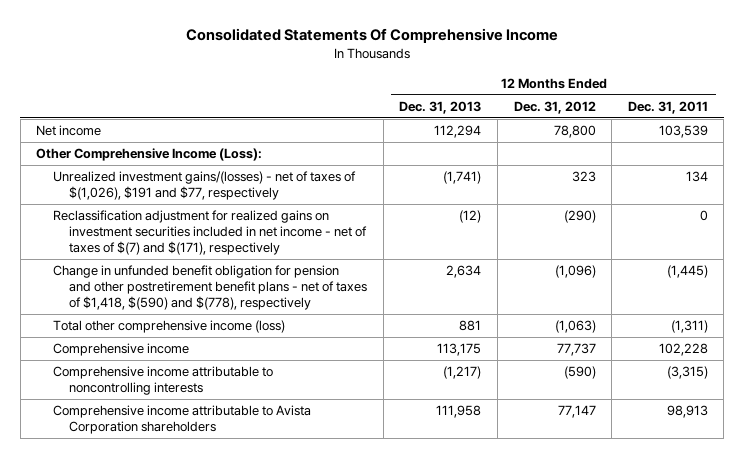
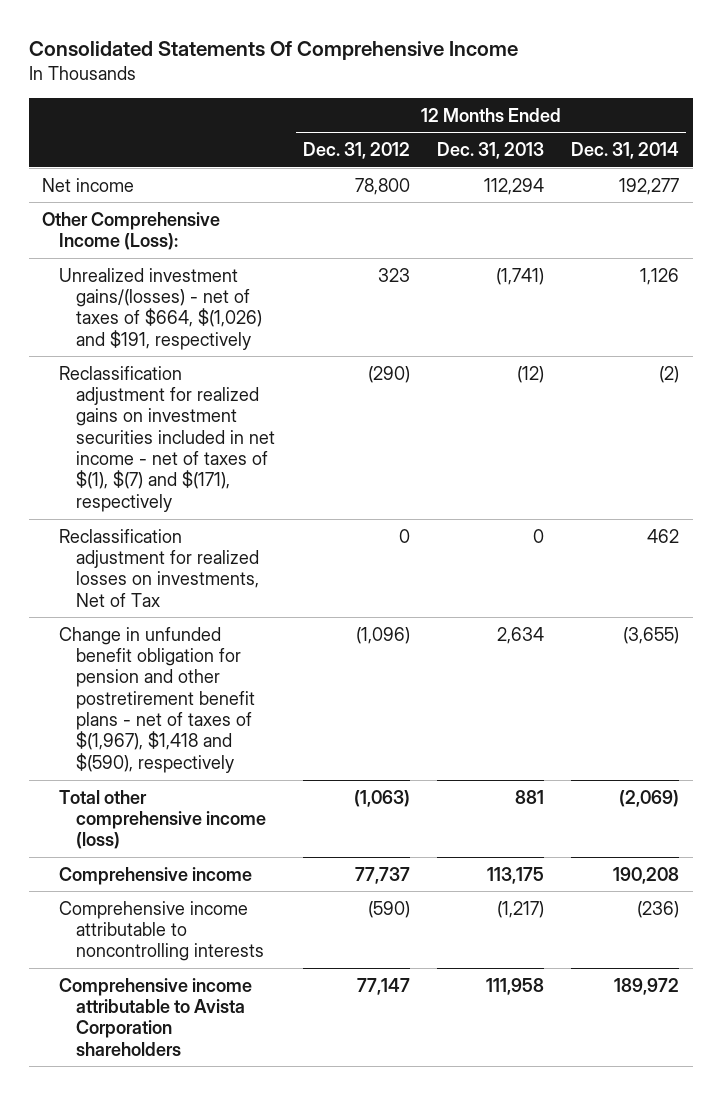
[627,100,708,114] Dec. 31, 2011 -> none
none -> [571,141,680,159] Dec. 31, 2014
[52,171,356,201] Unrealized investment gains/(losses) - net of taxes of $(1,026), $191 and $77, respectively -> [59,267,263,350] Unrealized investment gains/(losses) - net of taxes of $664, $(1,026) and $191, respectively
[52,210,368,256] Reclassification adjustment for realized gains on investment securities included in net income - net of taxes of $(7) and $(171), respectively -> [59,365,276,512] Reclassification adjustment for realized gains on investment securities included in net income - net of taxes of $(1), $(7) and $(171), respectively
none -> [59,528,260,607] Reclassification adjustment for realized losses on investments, Net of Tax
[52,265,368,311] Change in unfunded benefit obligation for pension and other postretirement benefit plans - net of taxes of $1,418, $(590) and $(778), respectively -> [59,626,256,773] Change in unfunded benefit obligation for pension and other postretirement benefit plans - net of taxes of $(1,967), $1,418 and $(590), respectively

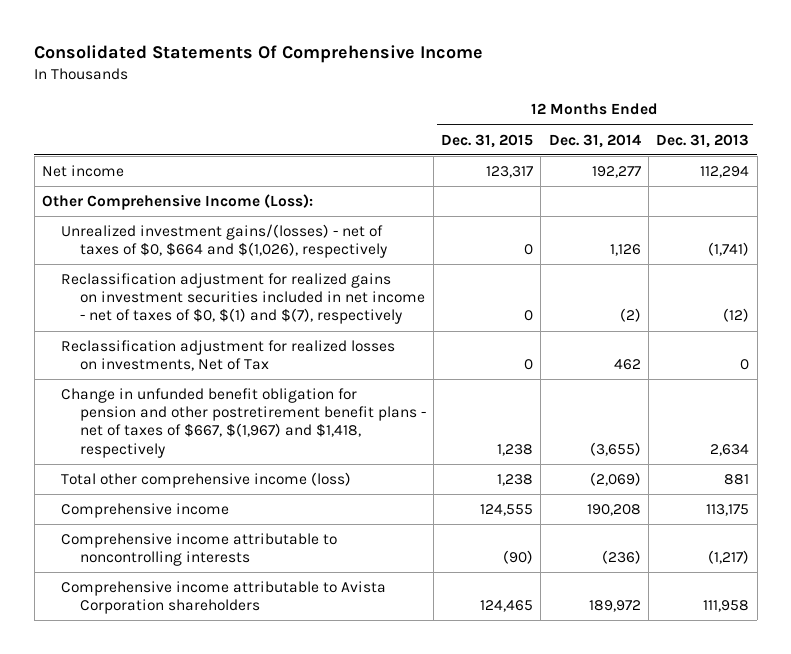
[302,141,410,159] Dec. 31, 2012 -> none
none -> [441,133,534,148] Dec. 31, 2015
[59,267,263,350] Unrealized investment gains/(losses) - net of taxes of $664, $(1,026) and $191, respectively -> [60,223,387,259] Unrealized investment gains/(losses) - net of taxes of $0, $664 and $(1,026), respectively
[59,365,276,512] Reclassification adjustment for realized gains on investment securities included in net income - net of taxes of $(1), $(7) and $(171), respectively -> [60,272,425,325] Reclassification adjustment for realized gains on investment securities included in net income - net of taxes of $0, $(1) and $(7), respectively
[59,626,256,773] Change in unfunded benefit obligation for pension and other postretirement benefit plans - net of taxes of $(1,967), $1,418 and $(590), respectively -> [60,387,426,458] Change in unfunded benefit obligation for pension and other postretirement benefit plans - net of taxes of $667, $(1,967) and $1,418, respectively

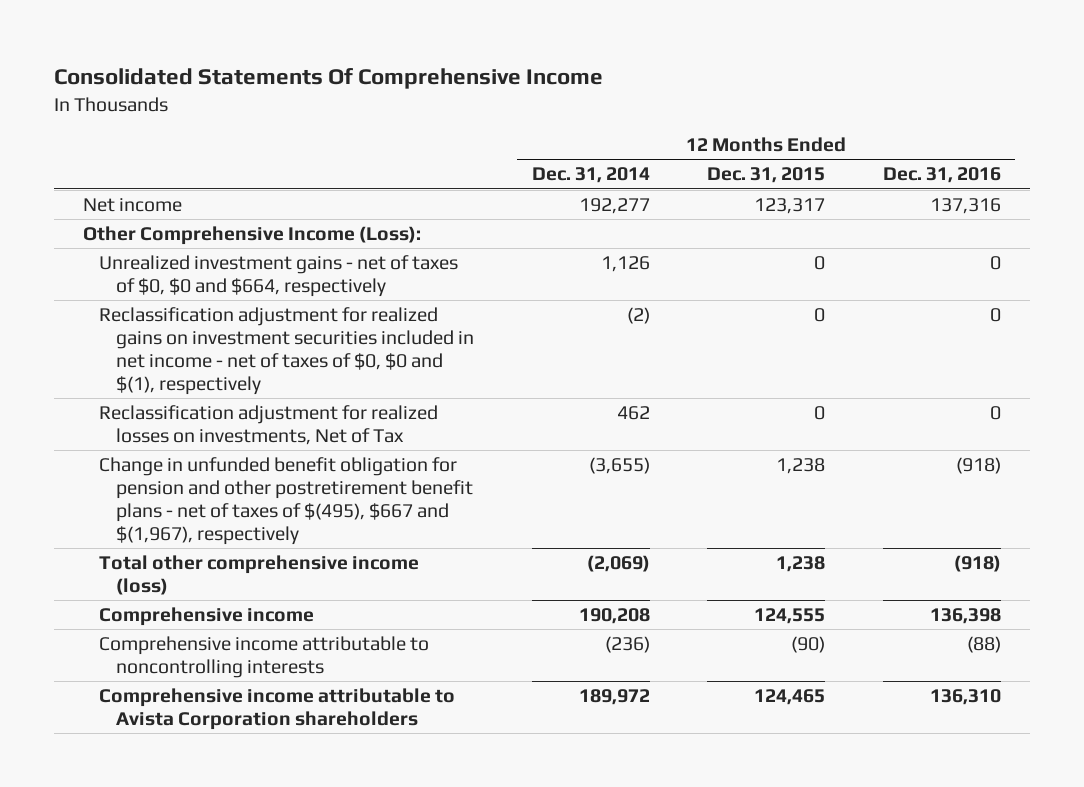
[656,133,750,148] Dec. 31, 2013 -> none
none -> [882,167,1001,184] Dec. 31, 2016
[60,223,387,259] Unrealized investment gains/(losses) - net of taxes of $0, $664 and $(1,026), respectively -> [99,254,459,297] Unrealized investment gains - net of taxes of $0, $0 and $664, respectively
[60,272,425,325] Reclassification adjustment for realized gains on investment securities included in net income - net of taxes of $0, $(1) and $(7), respectively -> [99,306,474,395] Reclassification adjustment for realized gains on investment securities included in net income - net of taxes of $0, $0 and $(1), respectively
[60,387,426,458] Change in unfunded benefit obligation for pension and other postretirement benefit plans - net of taxes of $667, $(1,967) and $1,418, respectively -> [99,456,473,545] Change in unfunded benefit obligation for pension and other postretirement benefit plans - net of taxes of $(495), $667 and $(1,967), respectively

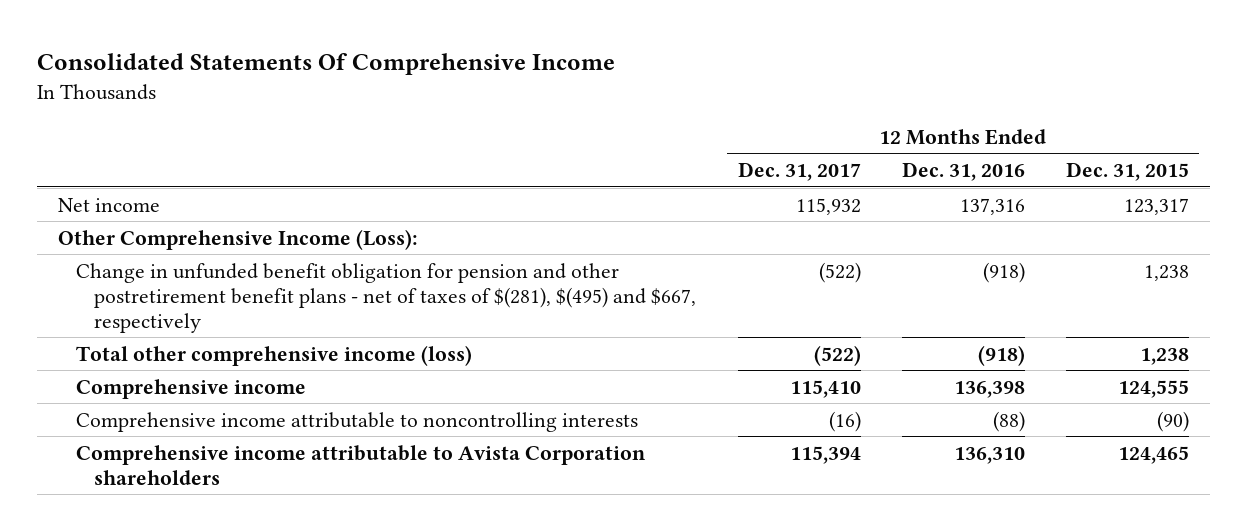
[531,167,650,184] Dec. 31, 2014 -> none
none -> [737,162,861,182] Dec. 31, 2017
[99,254,459,297] Unrealized investment gains - net of taxes of $0, $0 and $664, respectively -> none
[99,306,474,395] Reclassification adjustment for realized gains on investment securities included in net income - net of taxes of $0, $0 and $(1), respectively -> none
[99,404,439,445] Reclassification adjustment for realized losses on investments, Net of Tax -> none
[99,456,473,545] Change in unfunded benefit obligation for pension and other postretirement benefit plans - net of taxes of $(495), $667 and $(1,967), respectively -> [76,262,697,333] Change in unfunded benefit obligation for pension and other postretirement benefit plans - net of taxes of $(281), $(495) and $667, respectively

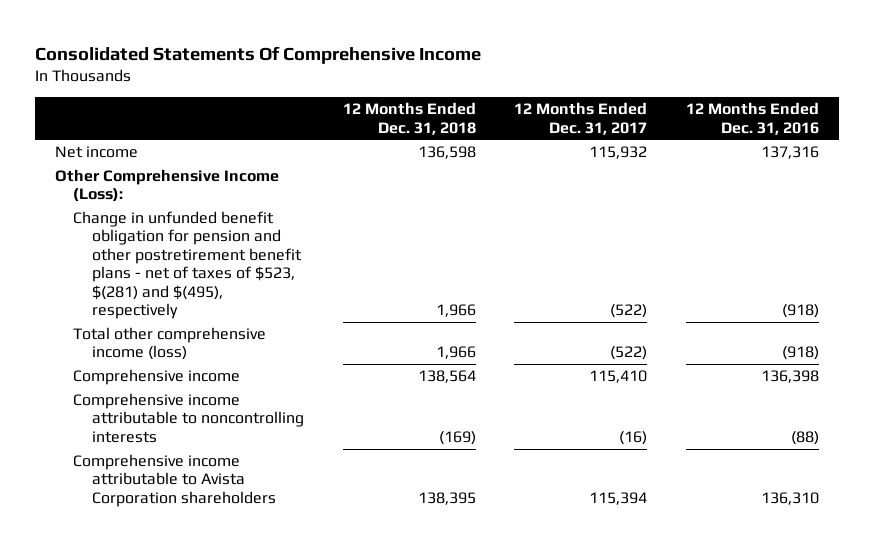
[1065,162,1189,182] Dec. 31, 2015 -> none
none -> [342,102,476,135] 12 Months Ended Dec. 31, 2018
[76,262,697,333] Change in unfunded benefit obligation for pension and other postretirement benefit plans - net of taxes of $(281), $(495) and $667, respectively -> [73,211,302,320] Change in unfunded benefit obligation for pension and other postretirement benefit plans - net of taxes of $523, $(281) and $(495), respectively

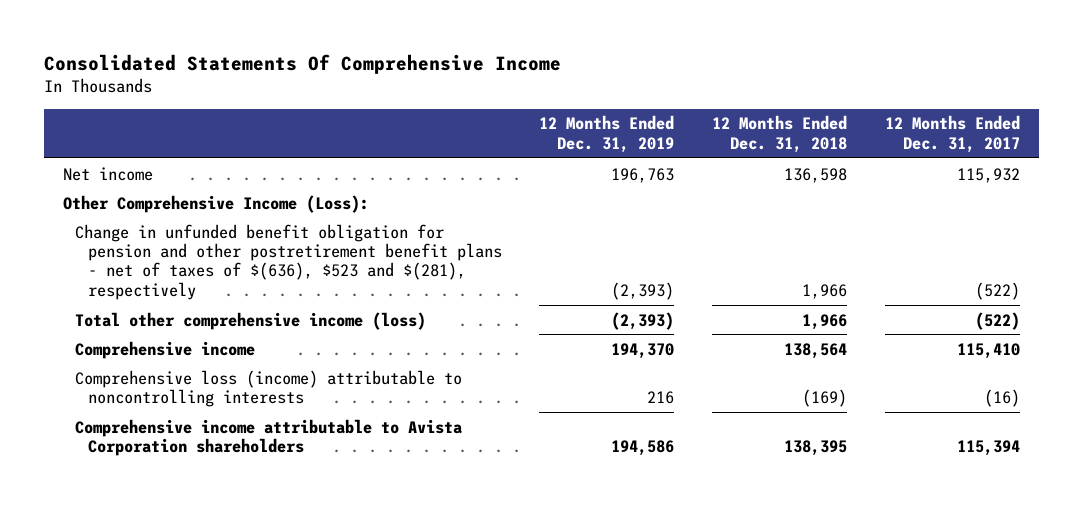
[686,102,820,135] 12 Months Ended Dec. 31, 2016 -> none
none -> [539,115,675,153] 12 Months Ended Dec. 31, 2019
[73,211,302,320] Change in unfunded benefit obligation for pension and other postretirement benefit plans - net of taxes of $523, $(281) and $(495), respectively -> [75,223,502,300] Change in unfunded benefit obligation for pension and other postretirement benefit plans - net of taxes of $(636), $523 and $(281), respectively
[73,393,304,443] Comprehensive income attributable to noncontrolling interests -> [75,369,463,407] Comprehensive loss (income) attributable to noncontrolling interests

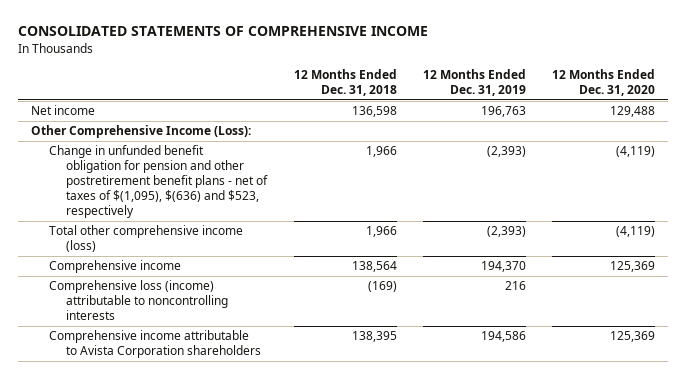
[44,53,562,74] Consolidated Statements Of Comprehensive Income -> [17,26,428,37] CONSOLIDATED STATEMENTS OF COMPREHENSIVE INCOME
[885,115,1021,153] 12 Months Ended Dec. 31, 2017 -> none
none -> [551,68,655,96] 12 Months Ended Dec. 31, 2020
[75,223,502,300] Change in unfunded benefit obligation for pension and other postretirement benefit plans - net of taxes of $(636), $523 and $(281), respectively -> [48,145,269,219] Change in unfunded benefit obligation for pension and other postretirement benefit plans - net of taxes of $(1,095), $(636) and $523, respectively

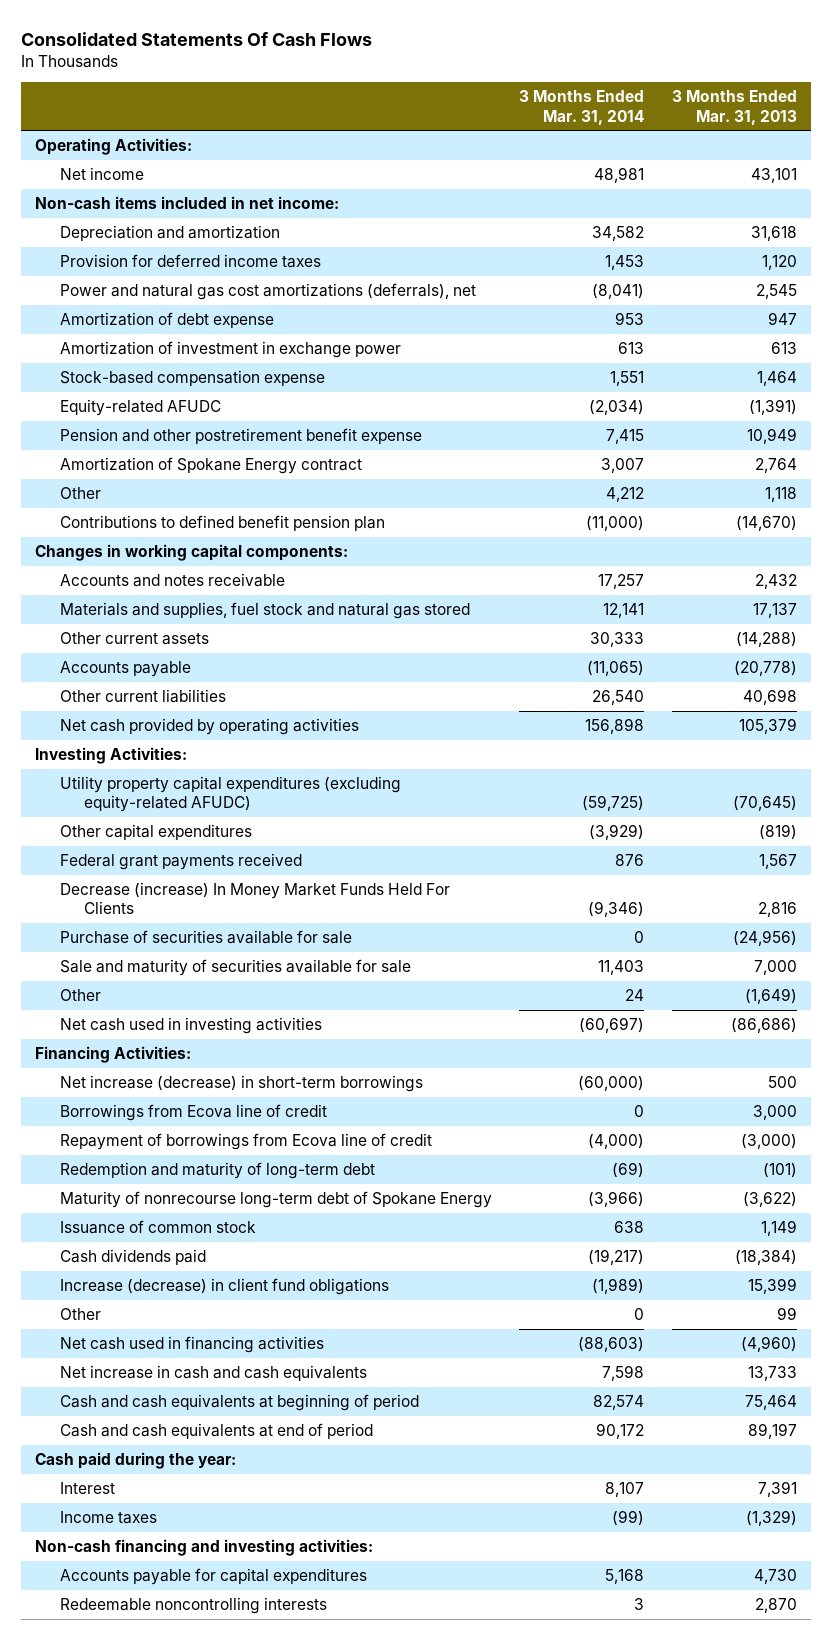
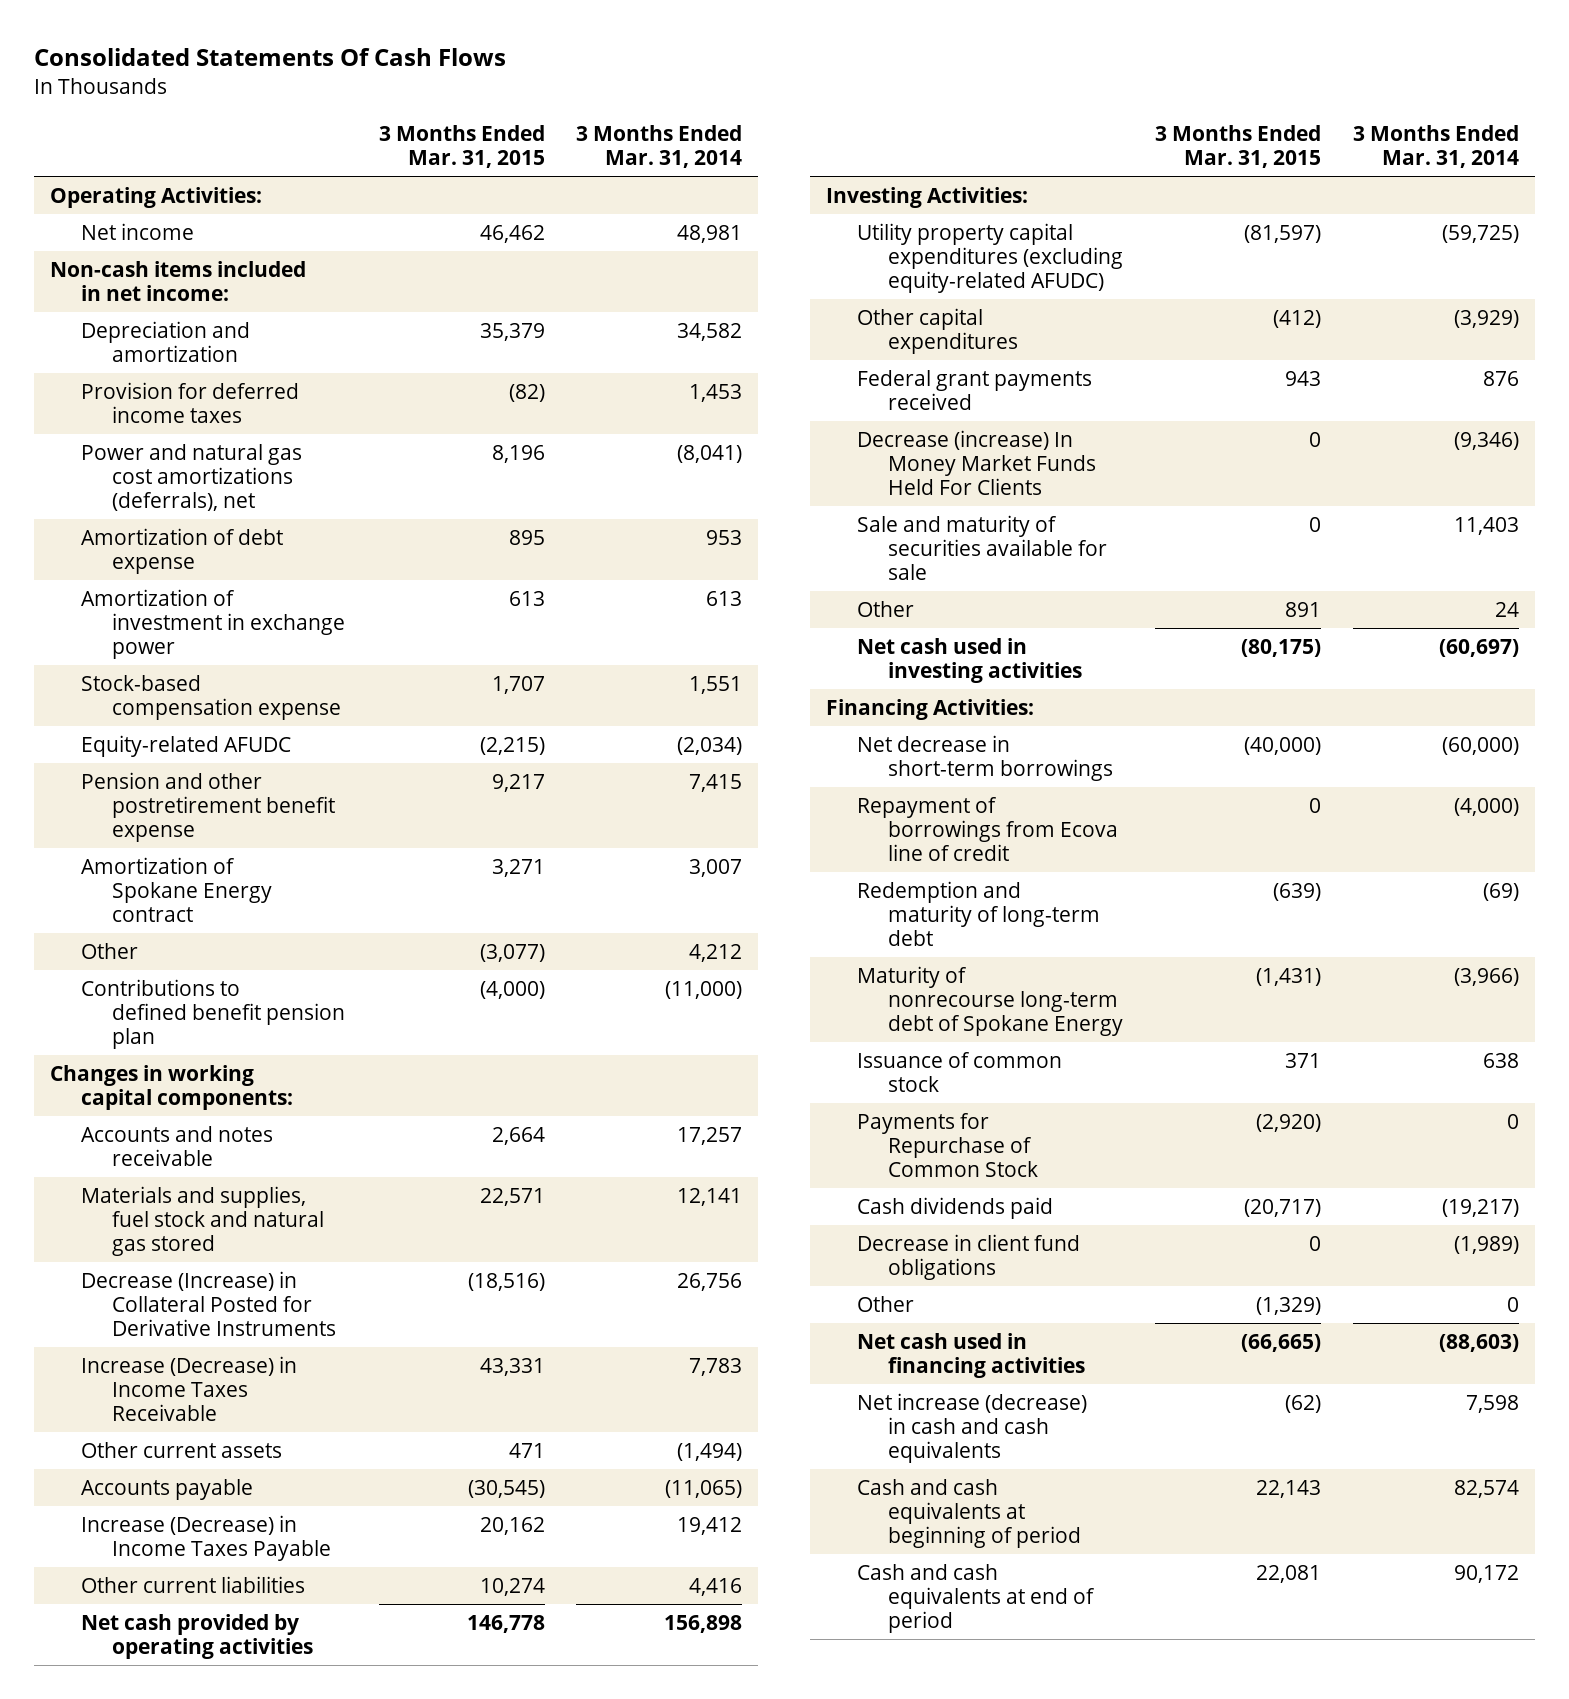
[672,90,798,125] 3 Months Ended Mar. 31, 2013 -> none
none -> [378,124,545,168] 3 Months Ended Mar. 31, 2015
none -> [80,1271,337,1336] Decrease (Increase) in Collateral Posted for Derivative Instruments
none -> [80,1356,297,1421] Increase (Decrease) in Income Taxes Receivable
[590,632,645,648] 30,333 -> [677,1443,743,1462] (1,494)
none -> [80,1515,332,1562] Increase (Decrease) in Income Taxes Payable
[592,690,645,706] 26,540 -> [689,1578,743,1597] 4,416
[59,930,352,945] Purchase of securities available for sale -> none
[59,1104,327,1122] Borrowings from Ecova line of credit -> none
[59,1075,423,1093] Net increase (decrease) in short-term borrowings -> [857,735,1114,782] Net decrease in short-term borrowings
none -> [857,1113,1039,1177] Payments for Repurchase of Common Stock
[59,1278,389,1296] Increase (decrease) in client fund obligations -> [857,1234,1081,1281] Decrease in client fund obligations
[59,1365,367,1382] Net increase in cash and cash equivalents -> [857,1393,1088,1463] Net increase (decrease) in cash and cash equivalents
[35,1452,237,1470] Cash paid during the year: -> none
[59,1482,115,1495] Interest -> none
[59,1511,157,1525] Income taxes -> none
[35,1539,374,1557] Non-cash financing and investing activities: -> none
[59,1568,367,1586] Accounts payable for capital expenditures -> none
[59,1597,327,1615] Redeemable noncontrolling interests -> none

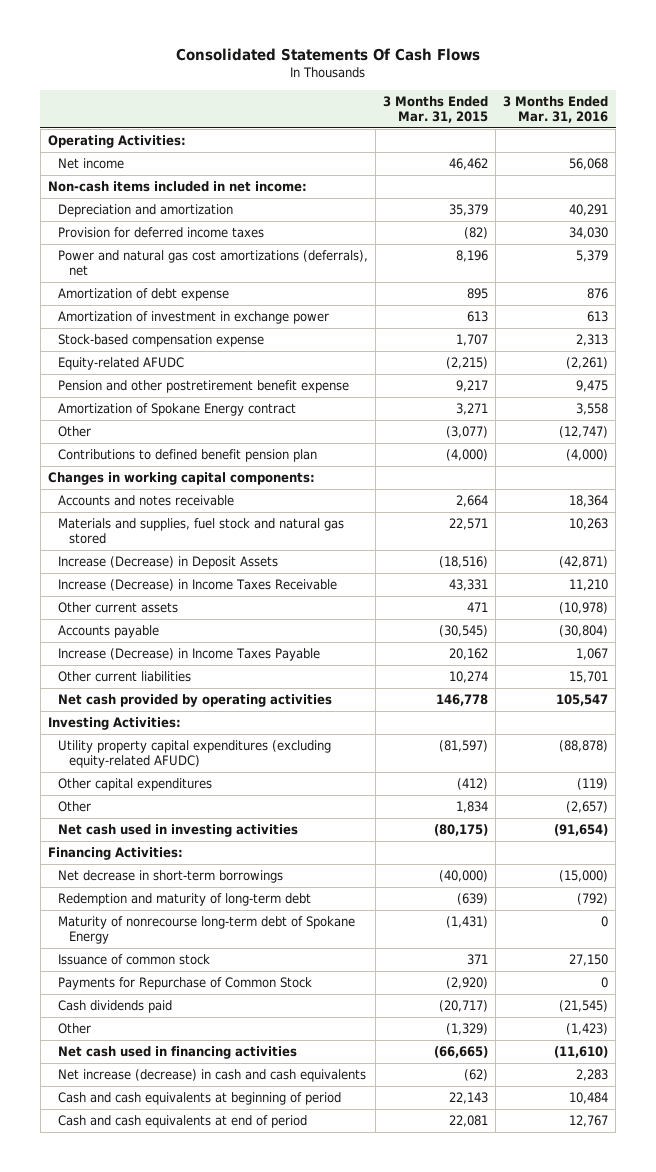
[576,124,743,168] 3 Months Ended Mar. 31, 2014 -> none
none -> [503,95,609,124] 3 Months Ended Mar. 31, 2016
[80,1271,337,1336] Decrease (Increase) in Collateral Posted for Derivative Instruments -> [58,555,279,569] Increase (Decrease) in Deposit Assets
[857,370,1093,411] Federal grant payments received -> none
[857,430,1097,495] Decrease (increase) In Money Market Funds Held For Clients -> none
[857,515,1108,580] Sale and maturity of securities available for sale -> none
[1285,602,1322,618] 891 -> [456,800,489,813] 1,834
[857,797,1119,861] Repayment of borrowings from Ecova line of credit -> none
[857,1234,1081,1281] Decrease in client fund obligations -> none

